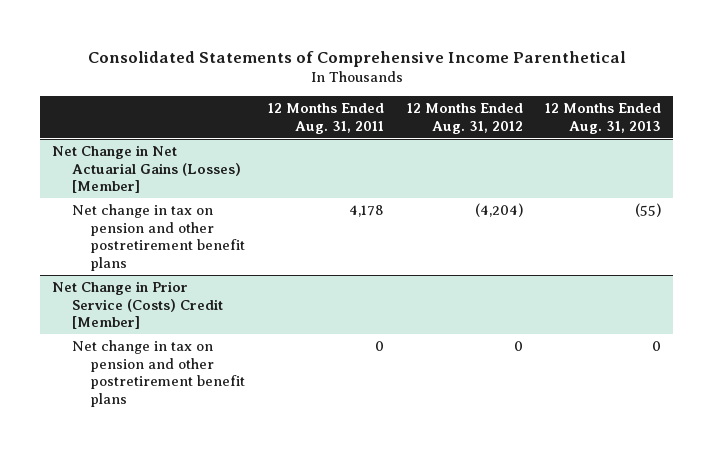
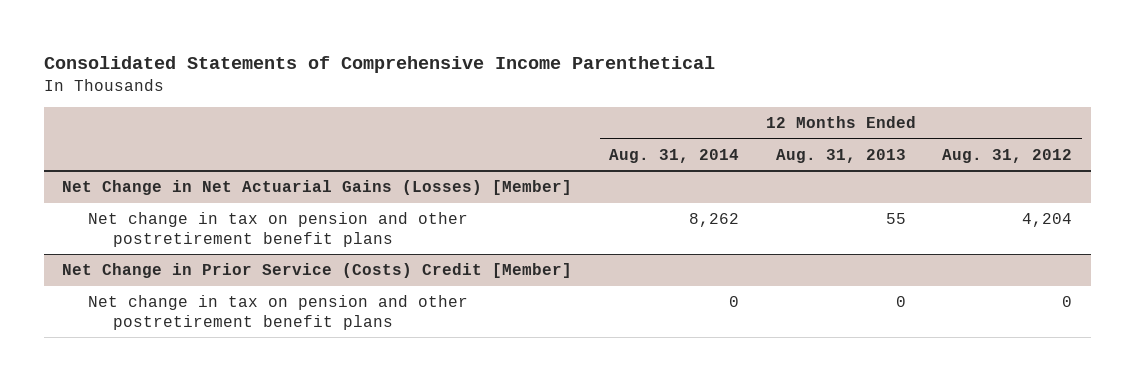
[268,103,385,134] 12 Months Ended Aug. 31, 2011 -> none
none -> [608,148,739,163] Aug. 31, 2014
[474,203,523,218] (4,204) -> [1022,213,1073,228] 4,204
[635,203,662,218] (55) -> [885,213,906,225] 55

